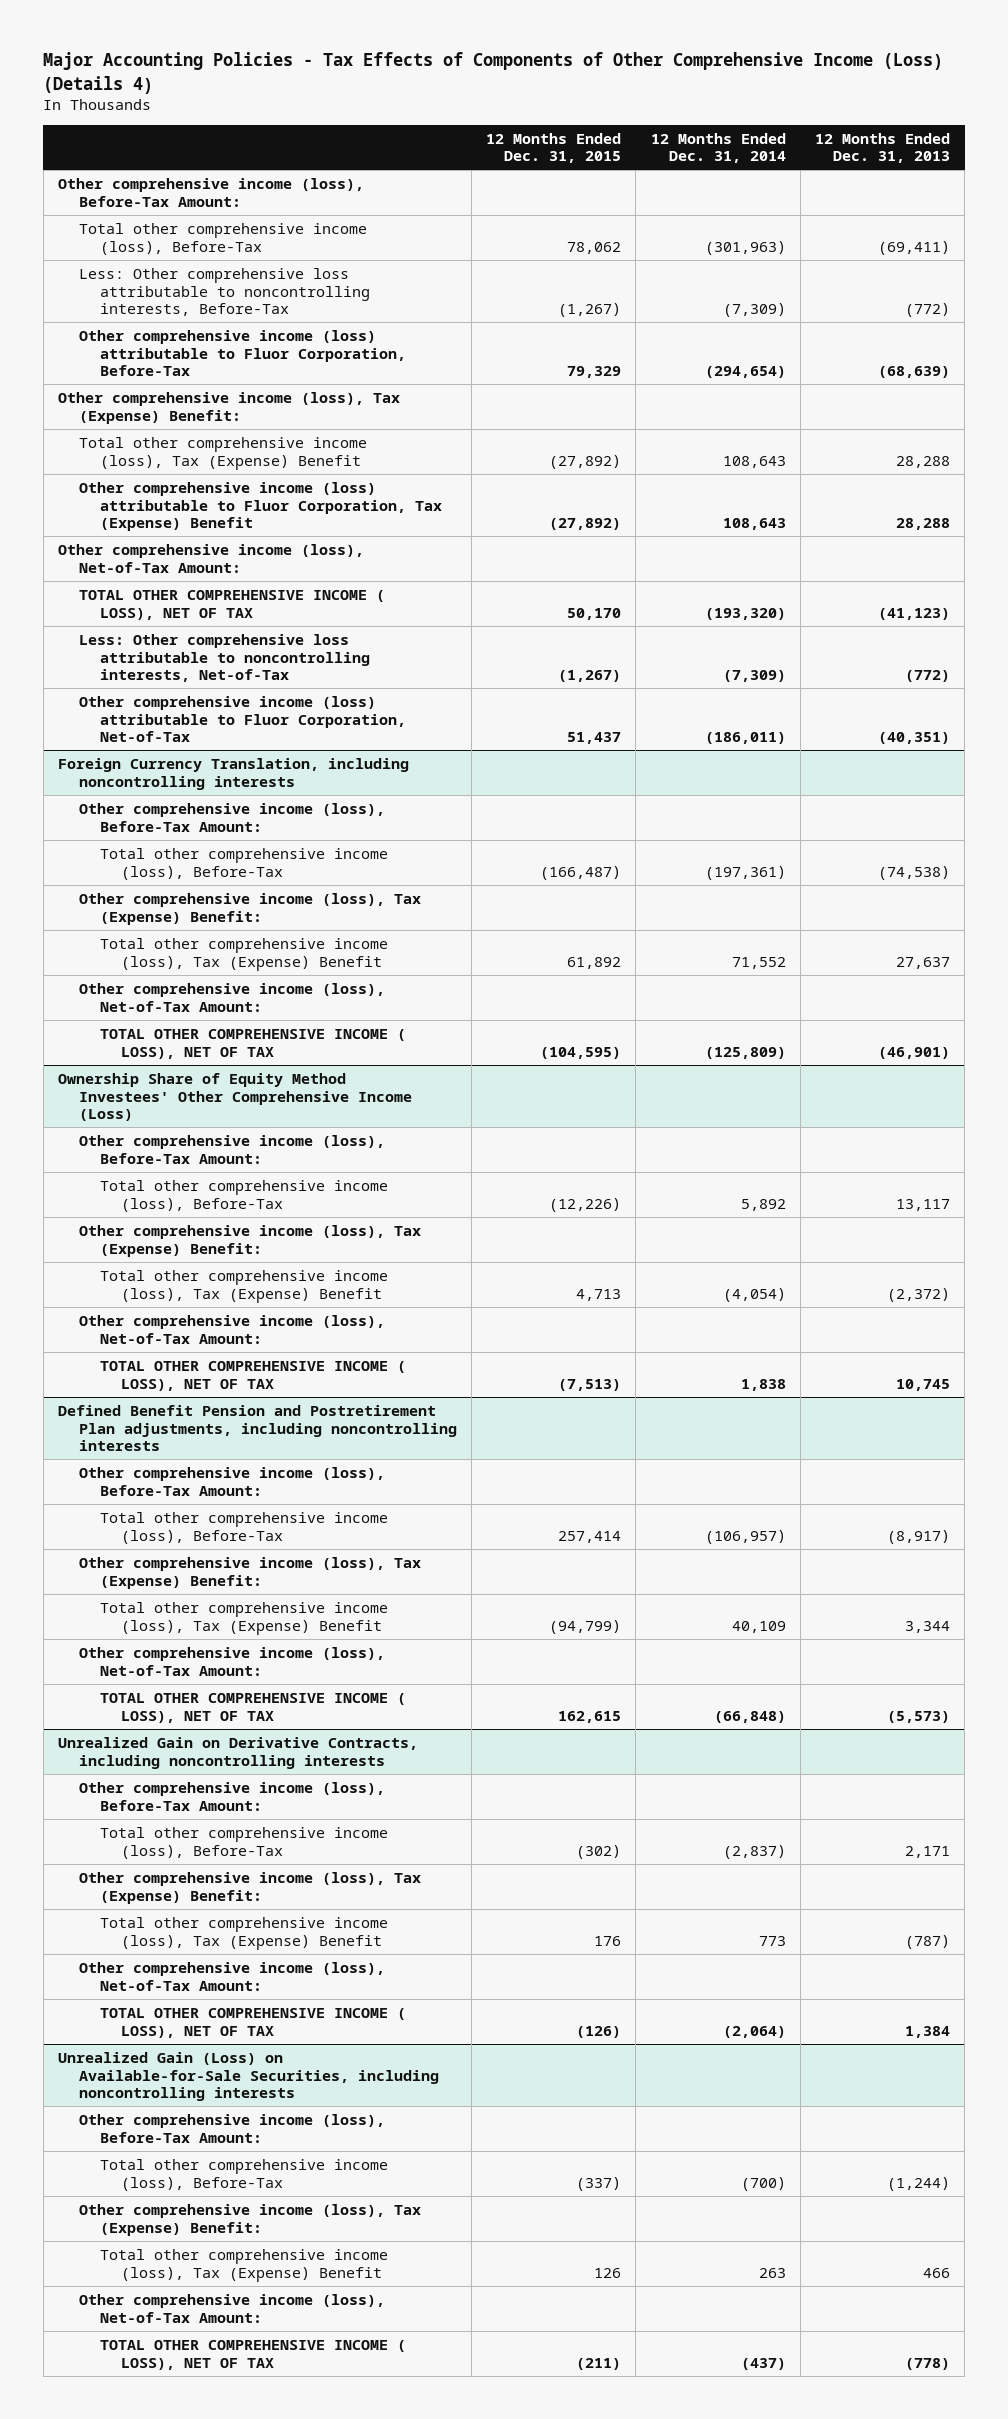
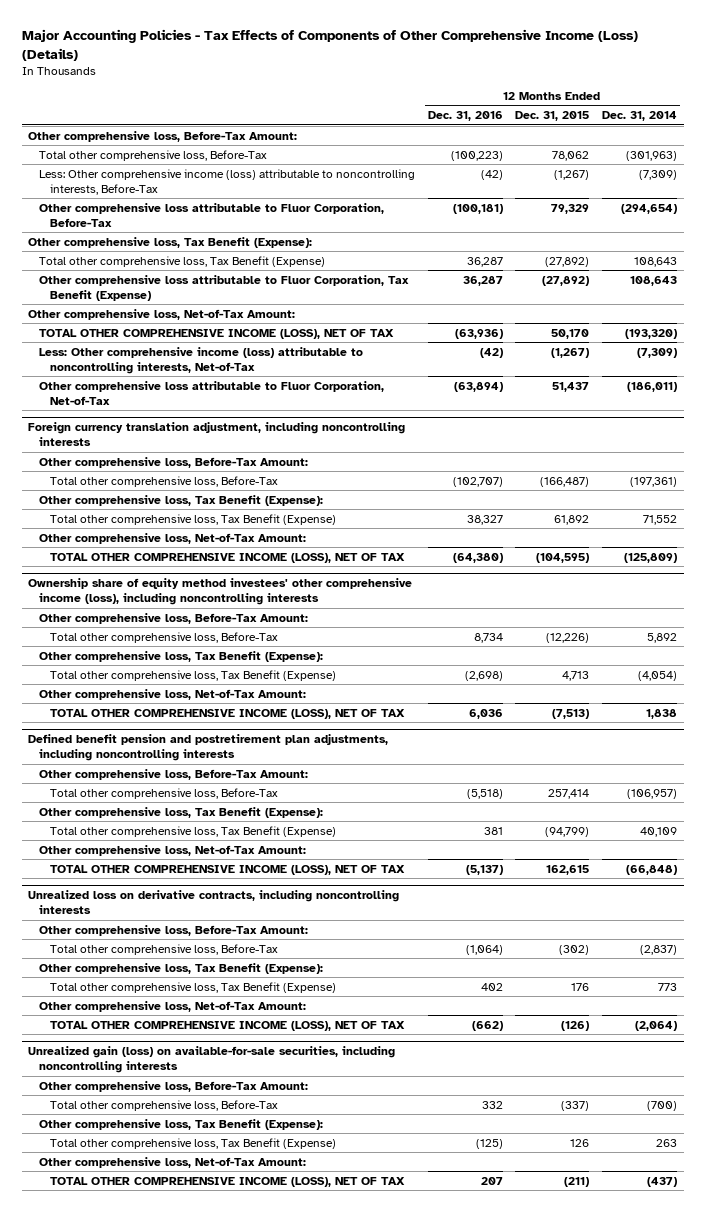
[43,52,944,94] Major Accounting Policies - Tax Effects of Components of Other Comprehensive Income (Loss) (Details 4) -> [22,29,639,61] Major Accounting Policies - Tax Effects of Components of Other Comprehensive Income (Loss) (Details)
[814,132,950,164] 12 Months Ended Dec. 31, 2013 -> none
none -> [427,111,503,122] Dec. 31, 2016
[57,177,364,207] Other comprehensive income (loss), Before-Tax Amount: -> [28,130,298,142] Other comprehensive loss, Before-Tax Amount:
[78,222,367,255] Total other comprehensive income (loss), Before-Tax -> [39,149,268,161] Total other comprehensive loss, Before-Tax
[78,267,370,317] Less: Other comprehensive loss attributable to noncontrolling interests, Before-Tax -> [39,168,416,195] Less: Other comprehensive income (loss) attributable to noncontrolling interests, Before-Tax
[78,329,406,377] Other comprehensive income (loss) attributable to Fluor Corporation, Before-Tax -> [39,202,385,227] Other comprehensive loss attributable to Fluor Corporation, Before-Tax
[57,391,400,424] Other comprehensive income (loss), Tax (Expense) Benefit: -> [28,236,313,248] Other comprehensive loss, Tax Benefit (Expense):
[78,436,367,470] Total other comprehensive income (loss), Tax (Expense) Benefit -> [39,255,326,267] Total other comprehensive loss, Tax Benefit (Expense)
[78,481,442,532] Other comprehensive income (loss) attributable to Fluor Corporation, Tax (Expense) Benefit -> [39,274,410,301] Other comprehensive loss attributable to Fluor Corporation, Tax Benefit (Expense)
[57,543,364,573] Other comprehensive income (loss), Net-of-Tax Amount: -> [28,308,296,320] Other comprehensive loss, Net-of-Tax Amount:
[78,589,385,620] TOTAL OTHER COMPREHENSIVE INCOME ( LOSS), NET OF TAX -> [39,328,395,339] TOTAL OTHER COMPREHENSIVE INCOME (LOSS), NET OF TAX
[78,633,370,683] Less: Other comprehensive loss attributable to noncontrolling interests, Net-of-Tax -> [39,346,364,374] Less: Other comprehensive income (loss) attributable to noncontrolling interests, Net-of-Tax
[78,695,406,743] Other comprehensive income (loss) attributable to Fluor Corporation, Net-of-Tax -> [39,380,385,405] Other comprehensive loss attributable to Fluor Corporation, Net-of-Tax
[57,757,409,790] Foreign Currency Translation, including noncontrolling interests -> [28,422,406,447] Foreign currency translation adjustment, including noncontrolling interests
[78,802,385,832] Other comprehensive income (loss), Before-Tax Amount: -> [39,456,309,468] Other comprehensive loss, Before-Tax Amount:
[99,847,388,880] Total other comprehensive income (loss), Before-Tax -> [49,475,278,487] Total other comprehensive loss, Before-Tax
[78,892,421,925] Other comprehensive income (loss), Tax (Expense) Benefit: -> [39,494,324,506] Other comprehensive loss, Tax Benefit (Expense):
[99,937,388,971] Total other comprehensive income (loss), Tax (Expense) Benefit -> [49,513,336,525] Total other comprehensive loss, Tax Benefit (Expense)
[78,982,385,1012] Other comprehensive income (loss), Net-of-Tax Amount: -> [39,532,307,544] Other comprehensive loss, Net-of-Tax Amount:
[99,1028,406,1059] TOTAL OTHER COMPREHENSIVE INCOME ( LOSS), NET OF TAX -> [49,552,405,563] TOTAL OTHER COMPREHENSIVE INCOME (LOSS), NET OF TAX
[57,1072,412,1122] Ownership Share of Equity Method Investees' Other Comprehensive Income (Loss) -> [28,578,413,606] Ownership share of equity method investees' other comprehensive income (loss), including noncontrolling interests
[78,1134,385,1164] Other comprehensive income (loss), Before-Tax Amount: -> [39,612,309,624] Other comprehensive loss, Before-Tax Amount:
[99,1179,388,1212] Total other comprehensive income (loss), Before-Tax -> [49,631,278,643] Total other comprehensive loss, Before-Tax
[78,1224,421,1257] Other comprehensive income (loss), Tax (Expense) Benefit: -> [39,650,324,662] Other comprehensive loss, Tax Benefit (Expense):
[99,1269,388,1303] Total other comprehensive income (loss), Tax (Expense) Benefit -> [49,669,336,681] Total other comprehensive loss, Tax Benefit (Expense)
[78,1314,385,1344] Other comprehensive income (loss), Net-of-Tax Amount: -> [39,688,307,700] Other comprehensive loss, Net-of-Tax Amount:
[99,1360,406,1391] TOTAL OTHER COMPREHENSIVE INCOME ( LOSS), NET OF TAX -> [49,708,405,719] TOTAL OTHER COMPREHENSIVE INCOME (LOSS), NET OF TAX
[57,1404,457,1452] Defined Benefit Pension and Postretirement Plan adjustments, including noncontrolling interests -> [28,734,389,762] Defined benefit pension and postretirement plan adjustments, including noncontrolling interests
[78,1466,385,1496] Other comprehensive income (loss), Before-Tax Amount: -> [39,768,309,780] Other comprehensive loss, Before-Tax Amount:
[99,1511,388,1544] Total other comprehensive income (loss), Before-Tax -> [49,787,278,799] Total other comprehensive loss, Before-Tax
[78,1556,421,1589] Other comprehensive income (loss), Tax (Expense) Benefit: -> [39,806,324,818] Other comprehensive loss, Tax Benefit (Expense):
[99,1601,388,1635] Total other comprehensive income (loss), Tax (Expense) Benefit -> [49,825,336,837] Total other comprehensive loss, Tax Benefit (Expense)
[78,1646,385,1676] Other comprehensive income (loss), Net-of-Tax Amount: -> [39,844,307,856] Other comprehensive loss, Net-of-Tax Amount:
[99,1692,406,1723] TOTAL OTHER COMPREHENSIVE INCOME ( LOSS), NET OF TAX -> [49,864,405,875] TOTAL OTHER COMPREHENSIVE INCOME (LOSS), NET OF TAX
[57,1736,418,1769] Unrealized Gain on Derivative Contracts, including noncontrolling interests -> [28,890,400,915] Unrealized loss on derivative contracts, including noncontrolling interests
[78,1781,385,1811] Other comprehensive income (loss), Before-Tax Amount: -> [39,924,309,936] Other comprehensive loss, Before-Tax Amount:
[99,1826,388,1859] Total other comprehensive income (loss), Before-Tax -> [49,943,278,955] Total other comprehensive loss, Before-Tax
[78,1871,421,1904] Other comprehensive income (loss), Tax (Expense) Benefit: -> [39,962,324,974] Other comprehensive loss, Tax Benefit (Expense):
[99,1916,388,1950] Total other comprehensive income (loss), Tax (Expense) Benefit -> [49,981,336,993] Total other comprehensive loss, Tax Benefit (Expense)
[78,1961,385,1991] Other comprehensive income (loss), Net-of-Tax Amount: -> [39,1000,307,1012] Other comprehensive loss, Net-of-Tax Amount:
[99,2007,406,2038] TOTAL OTHER COMPREHENSIVE INCOME ( LOSS), NET OF TAX -> [49,1020,405,1031] TOTAL OTHER COMPREHENSIVE INCOME (LOSS), NET OF TAX
[57,2051,439,2102] Unrealized Gain (Loss) on Available-for-Sale Securities, including noncontrolling interests -> [28,1046,396,1074] Unrealized gain (loss) on available-for-sale securities, including noncontrolling interests
[78,2113,385,2143] Other comprehensive income (loss), Before-Tax Amount: -> [39,1080,309,1092] Other comprehensive loss, Before-Tax Amount:
[99,2158,388,2191] Total other comprehensive income (loss), Before-Tax -> [49,1099,278,1111] Total other comprehensive loss, Before-Tax
[78,2203,421,2236] Other comprehensive income (loss), Tax (Expense) Benefit: -> [39,1118,324,1130] Other comprehensive loss, Tax Benefit (Expense):
[99,2248,388,2282] Total other comprehensive income (loss), Tax (Expense) Benefit -> [49,1137,336,1149] Total other comprehensive loss, Tax Benefit (Expense)
[78,2293,385,2323] Other comprehensive income (loss), Net-of-Tax Amount: -> [39,1156,307,1168] Other comprehensive loss, Net-of-Tax Amount:
[99,2339,406,2370] TOTAL OTHER COMPREHENSIVE INCOME ( LOSS), NET OF TAX -> [49,1176,405,1187] TOTAL OTHER COMPREHENSIVE INCOME (LOSS), NET OF TAX

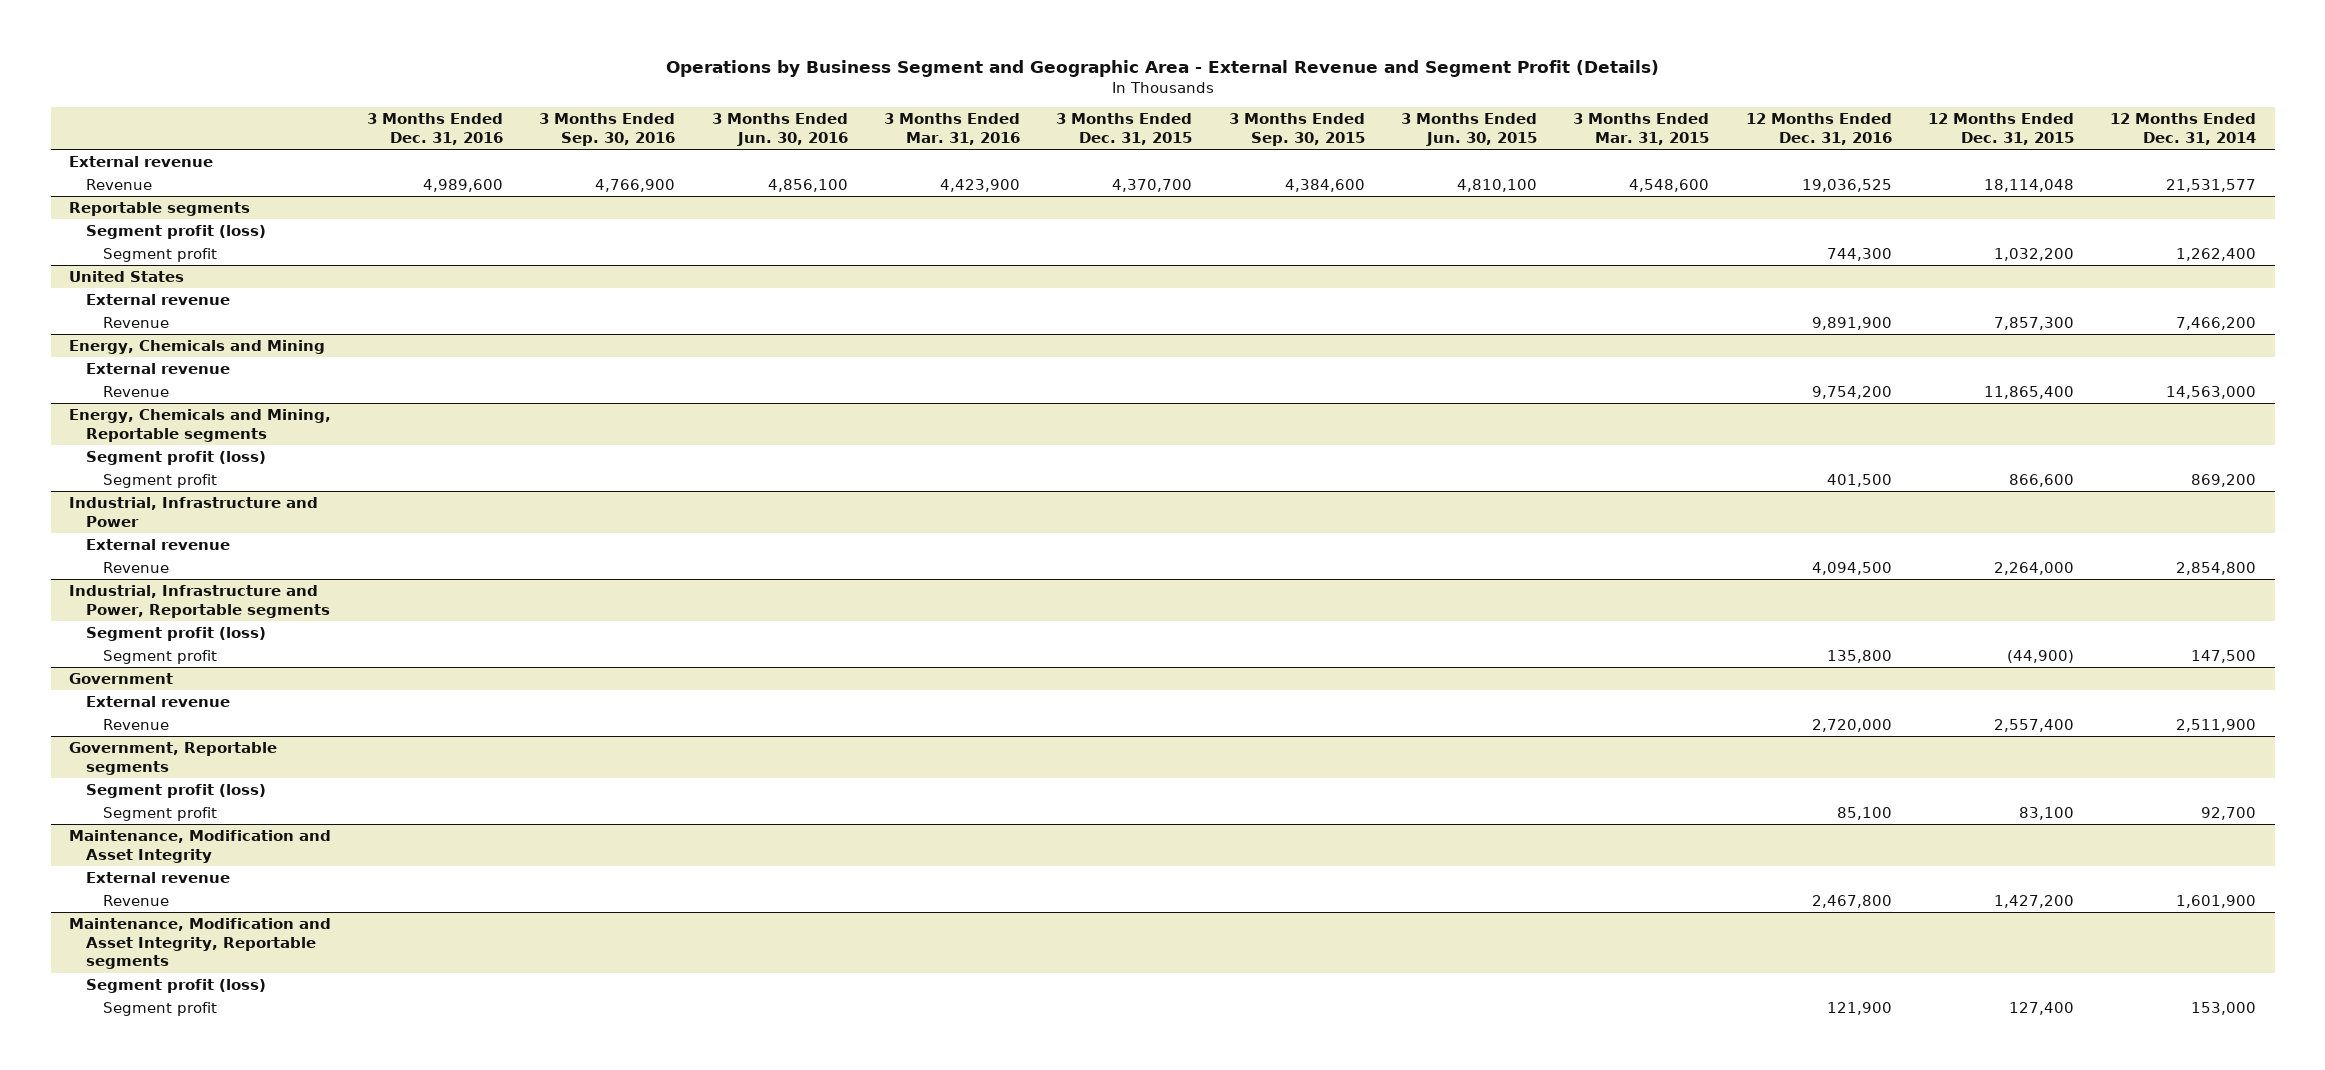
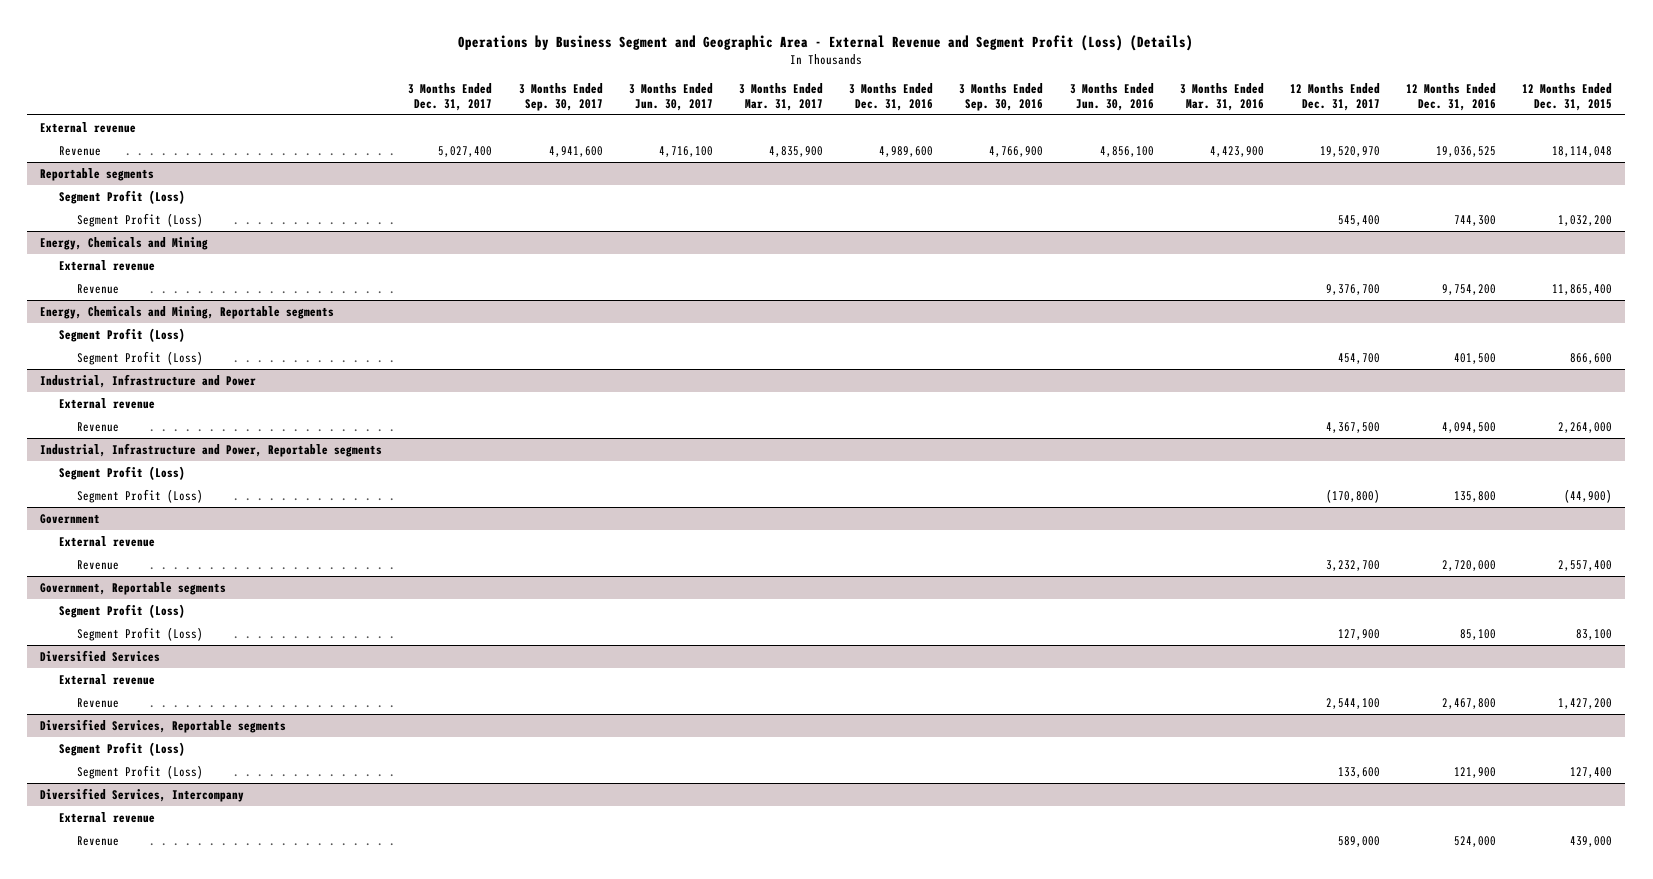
[665,60,1659,78] Operations by Business Segment and Geographic Area - External Revenue and Segment Profit (Details) -> [458,34,1194,51] Operations by Business Segment and Geographic Area - External Revenue and Segment Profit (Loss) (Details)
[1056,113,1193,146] 3 Months Ended Dec. 31, 2015 -> none
[1228,113,1365,147] 3 Months Ended Sep. 30, 2015 -> none
[1401,113,1538,147] 3 Months Ended Jun. 30, 2015 -> none
[1573,113,1710,146] 3 Months Ended Mar. 31, 2015 -> none
[2110,113,2257,146] 12 Months Ended Dec. 31, 2014 -> none
none -> [408,82,493,111] 3 Months Ended Dec. 31, 2017
none -> [518,82,603,111] 3 Months Ended Sep. 30, 2017
none -> [628,82,713,111] 3 Months Ended Jun. 30, 2017
none -> [738,82,823,111] 3 Months Ended Mar. 31, 2017
none -> [1289,82,1380,111] 12 Months Ended Dec. 31, 2017
[68,271,184,283] United States -> none
[85,294,230,306] External revenue -> none
[102,317,169,329] Revenue -> none
[85,225,266,240] Segment profit (loss) -> [58,189,185,204] Segment Profit (Loss)
[102,248,217,263] Segment profit -> [77,212,204,227] Segment Profit (Loss)
[85,451,266,466] Segment profit (loss) -> [58,327,185,342] Segment Profit (Loss)
[102,474,217,489] Segment profit -> [77,350,204,365] Segment Profit (Loss)
[85,627,266,642] Segment profit (loss) -> [58,465,185,480] Segment Profit (Loss)
[102,650,217,665] Segment profit -> [77,488,204,503] Segment Profit (Loss)
[68,830,331,863] Maintenance, Modification and Asset Integrity -> none
[85,784,266,799] Segment profit (loss) -> [58,603,185,618] Segment Profit (Loss)
[102,807,217,822] Segment profit -> [77,626,204,641] Segment Profit (Loss)
none -> [40,649,161,662] Diversified Services
[68,918,331,970] Maintenance, Modification and Asset Integrity, Reportable segments -> none
none -> [40,718,287,733] Diversified Services, Reportable segments
[85,979,266,994] Segment profit (loss) -> [58,741,185,756] Segment Profit (Loss)
[102,1002,217,1017] Segment profit -> [77,764,204,779] Segment Profit (Loss)
none -> [40,787,245,802] Diversified Services, Intercompany
none -> [58,811,155,823] External revenue
none -> [77,835,120,846] Revenue

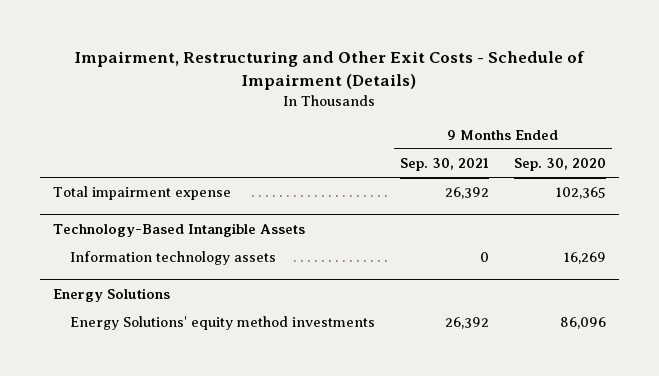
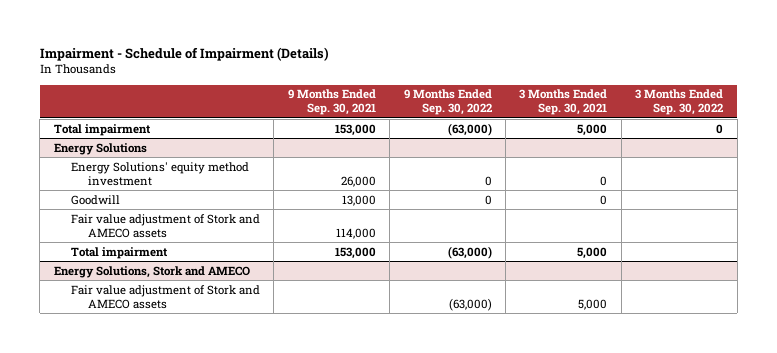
[74,51,586,90] Impairment, Restructuring and Other Exit Costs - Schedule of Impairment (Details) -> [39,46,329,61] Impairment - Schedule of Impairment (Details)
[514,158,607,172] Sep. 30, 2020 -> none
none -> [403,89,492,116] 9 Months Ended Sep. 30, 2022
none -> [519,89,608,116] 3 Months Ended Sep. 30, 2021
none -> [635,89,724,116] 3 Months Ended Sep. 30, 2022
[52,222,305,237] Technology-Based Intangible Assets -> none
[69,251,276,266] Information technology assets -> none
[52,186,231,201] Total impairment expense -> [53,123,151,136] Total impairment
[444,187,489,200] 26,392 -> [334,123,376,136] 153,000
[69,316,375,331] Energy Solutions' equity method investments -> [70,161,249,186] Energy Solutions' equity method investment
[444,317,489,330] 26,392 -> [340,175,376,187] 26,000
none -> [70,194,120,205] Goodwill
none -> [70,213,260,238] Fair value adjustment of Stork and AMECO assets
none -> [70,246,168,259] Total impairment
none -> [53,265,250,278] Energy Solutions, Stork and AMECO
none -> [70,284,260,309] Fair value adjustment of Stork and AMECO assets

